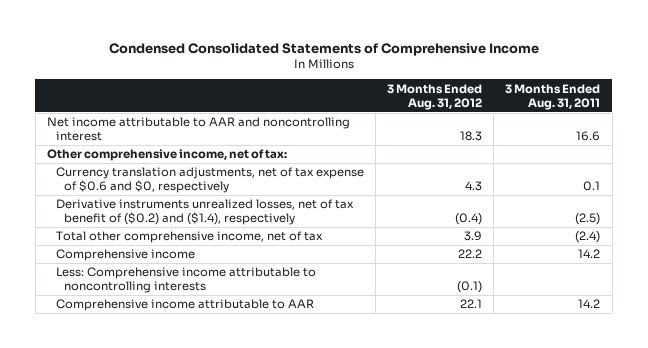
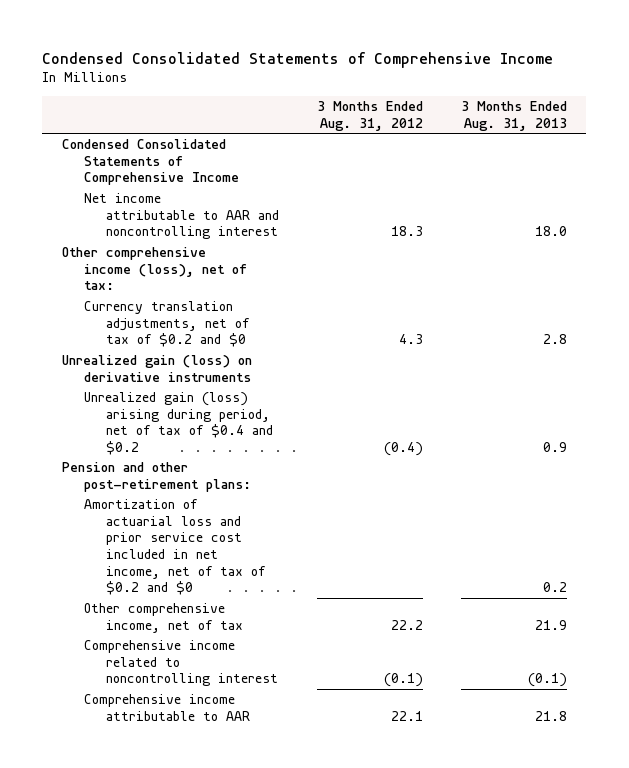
[505,83,601,110] 3 Months Ended Aug. 31, 2011 -> none
none -> [461,101,568,131] 3 Months Ended Aug. 31, 2013
none -> [61,138,239,186] Condensed Consolidated Statements of Comprehensive Income
[55,231,323,244] Total other comprehensive income, net of tax -> none
[47,149,288,162] Other comprehensive income, net of tax: -> [61,246,247,291] Other comprehensive income (loss), net of tax:
[55,167,364,194] Currency translation adjustments, net of tax expense of $0.6 and $0, respectively -> [83,300,250,348] Currency translation adjustments, net of tax of $0.2 and $0
none -> [61,354,252,382] Unrealized gain (loss) on derivative instruments
[55,199,354,226] Derivative instruments unrealized losses, net of tax benefit of ($0.2) and ($1.4), respectively -> [83,391,273,456] Unrealized gain (loss) arising during period, net of tax of $0.4 and $0.2
none -> [61,461,251,492] Pension and other post-retirement plans:
none -> [83,498,266,596] Amortization of actuarial loss and prior service cost included in net income, net of tax of $0.2 and $0
[55,249,195,262] Comprehensive income -> [83,602,243,633] Other comprehensive income, net of tax
[55,267,316,294] Less: Comprehensive income attributable to noncontrolling interests -> [83,639,278,687] Comprehensive income related to noncontrolling interest

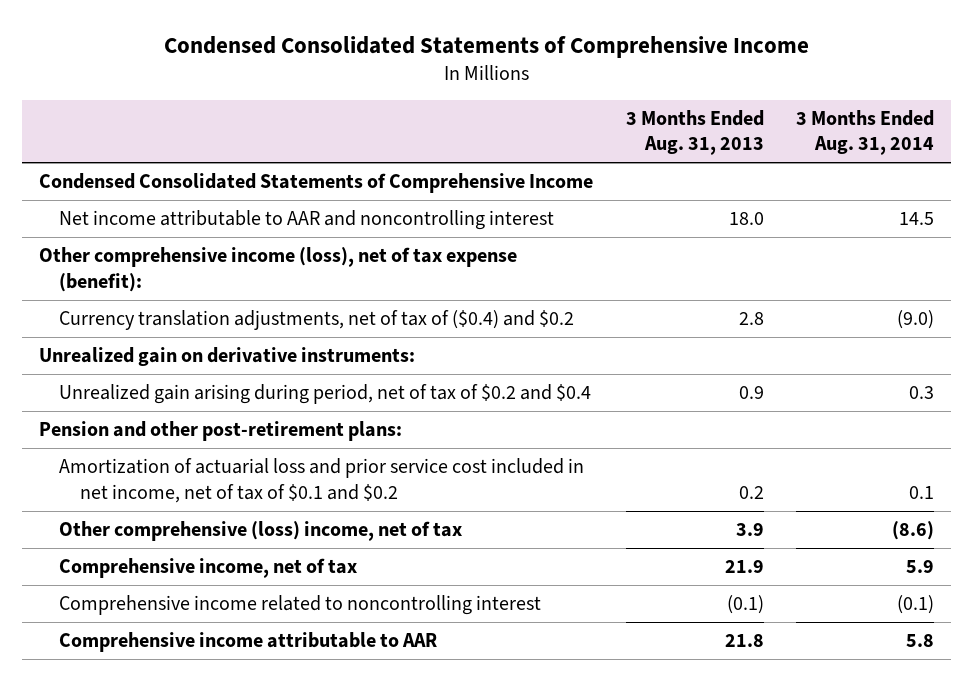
[316,101,423,131] 3 Months Ended Aug. 31, 2012 -> none
none -> [796,109,935,156] 3 Months Ended Aug. 31, 2014
[61,246,247,291] Other comprehensive income (loss), net of tax: -> [38,247,517,292] Other comprehensive income (loss), net of tax expense (benefit):
[83,300,250,348] Currency translation adjustments, net of tax of $0.2 and $0 -> [59,310,575,331] Currency translation adjustments, net of tax of ($0.4) and $0.2
[61,354,252,382] Unrealized gain (loss) on derivative instruments -> [38,347,415,367] Unrealized gain on derivative instruments:
[83,391,273,456] Unrealized gain (loss) arising during period, net of tax of $0.4 and $0.2 -> [59,384,592,405] Unrealized gain arising during period, net of tax of $0.2 and $0.4
[83,498,266,596] Amortization of actuarial loss and prior service cost included in net income, net of tax of $0.2 and $0 -> [59,458,585,503] Amortization of actuarial loss and prior service cost included in net income, net of tax of $0.1 and $0.2
none -> [59,521,463,542] Other comprehensive (loss) income, net of tax
[83,602,243,633] Other comprehensive income, net of tax -> [59,558,358,579] Comprehensive income, net of tax

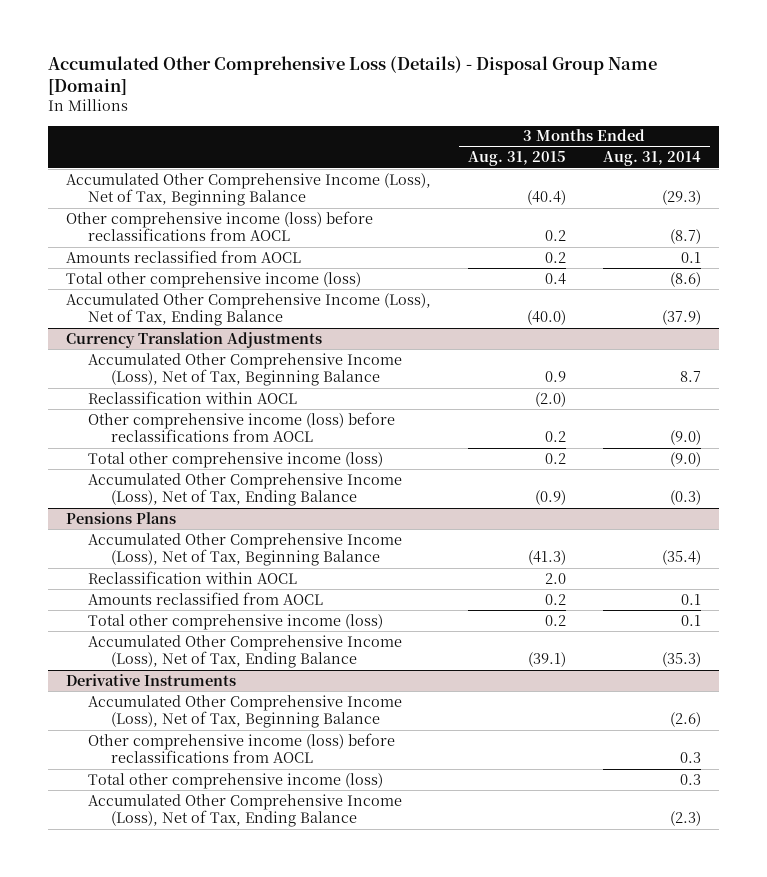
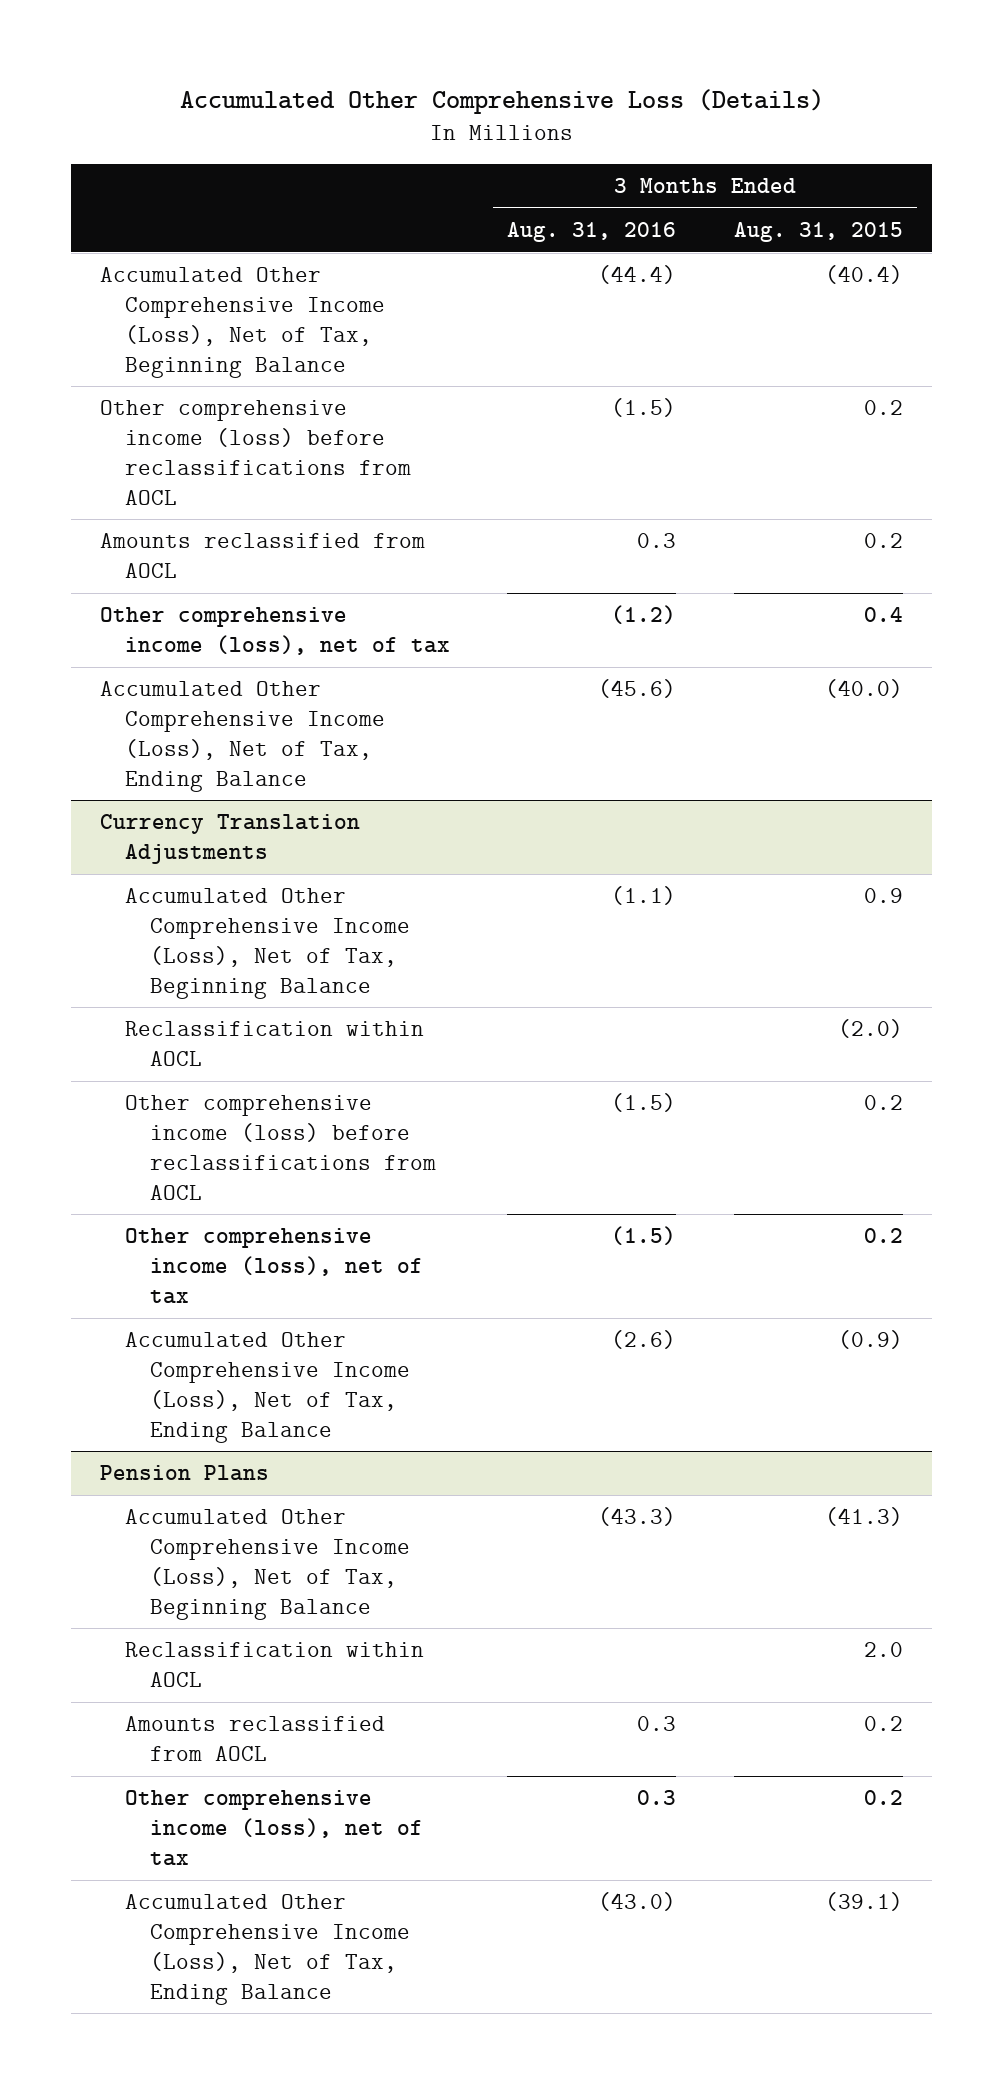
[47,55,657,96] Accumulated Other Comprehensive Loss (Details) - Disposal Group Name [Domain] -> [179,89,824,115] Accumulated Other Comprehensive Loss (Details)
[602,151,701,167] Aug. 31, 2014 -> none
none -> [507,221,677,242] Aug. 31, 2016
[66,271,362,288] Total other comprehensive income (loss) -> [100,607,450,656] Other comprehensive income (loss), net of tax
[88,451,384,468] Total other comprehensive income (loss) -> [124,1228,423,1304] Other comprehensive income (loss), net of tax
[66,511,177,524] Pensions Plans -> [100,1465,270,1482] Pension Plans
[88,613,384,630] Total other comprehensive income (loss) -> [124,1790,423,1866] Other comprehensive income (loss), net of tax
[66,673,237,686] Derivative Instruments -> none
[88,694,403,729] Accumulated Other Comprehensive Income (Loss), Net of Tax, Beginning Balance -> none
[88,732,396,764] Other comprehensive income (loss) before reclassifications from AOCL -> none
[88,772,384,789] Total other comprehensive income (loss) -> none
[88,793,403,828] Accumulated Other Comprehensive Income (Loss), Net of Tax, Ending Balance -> none

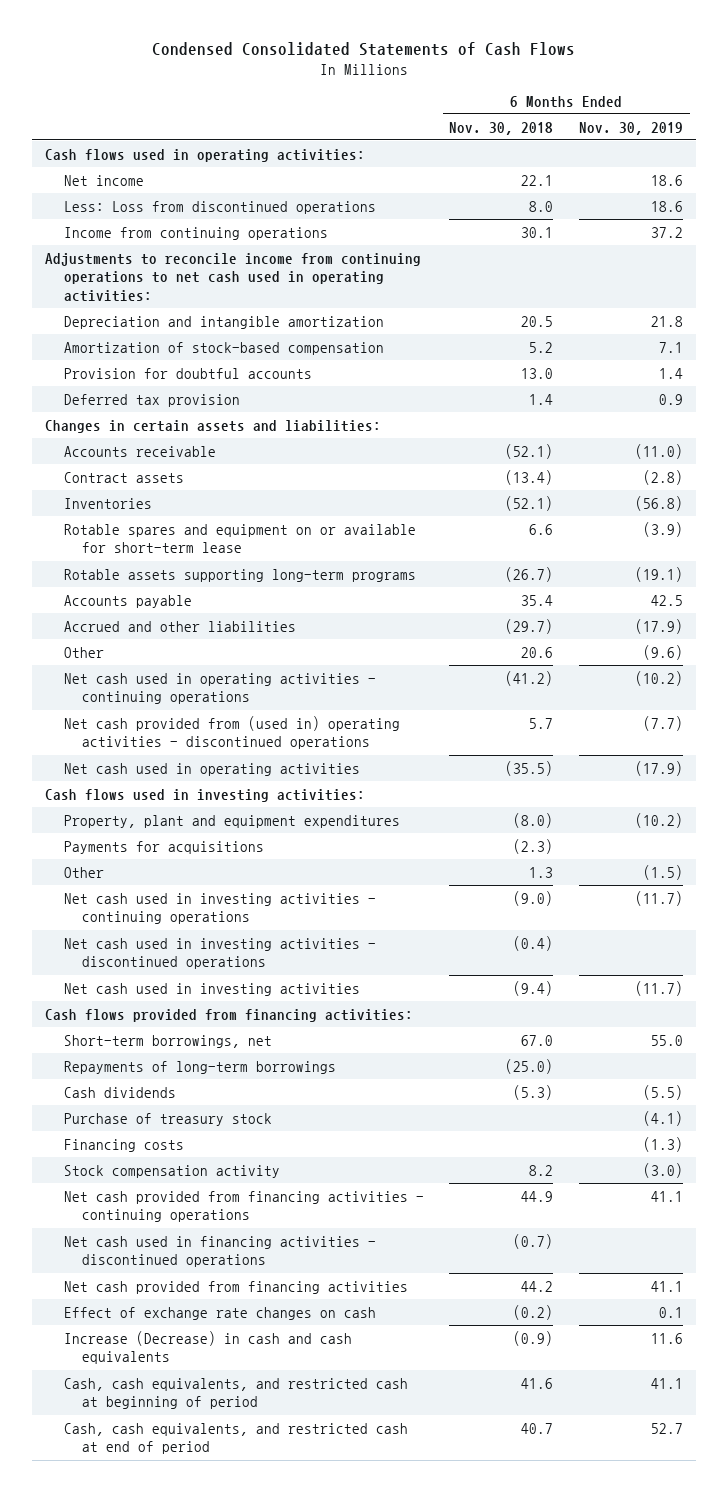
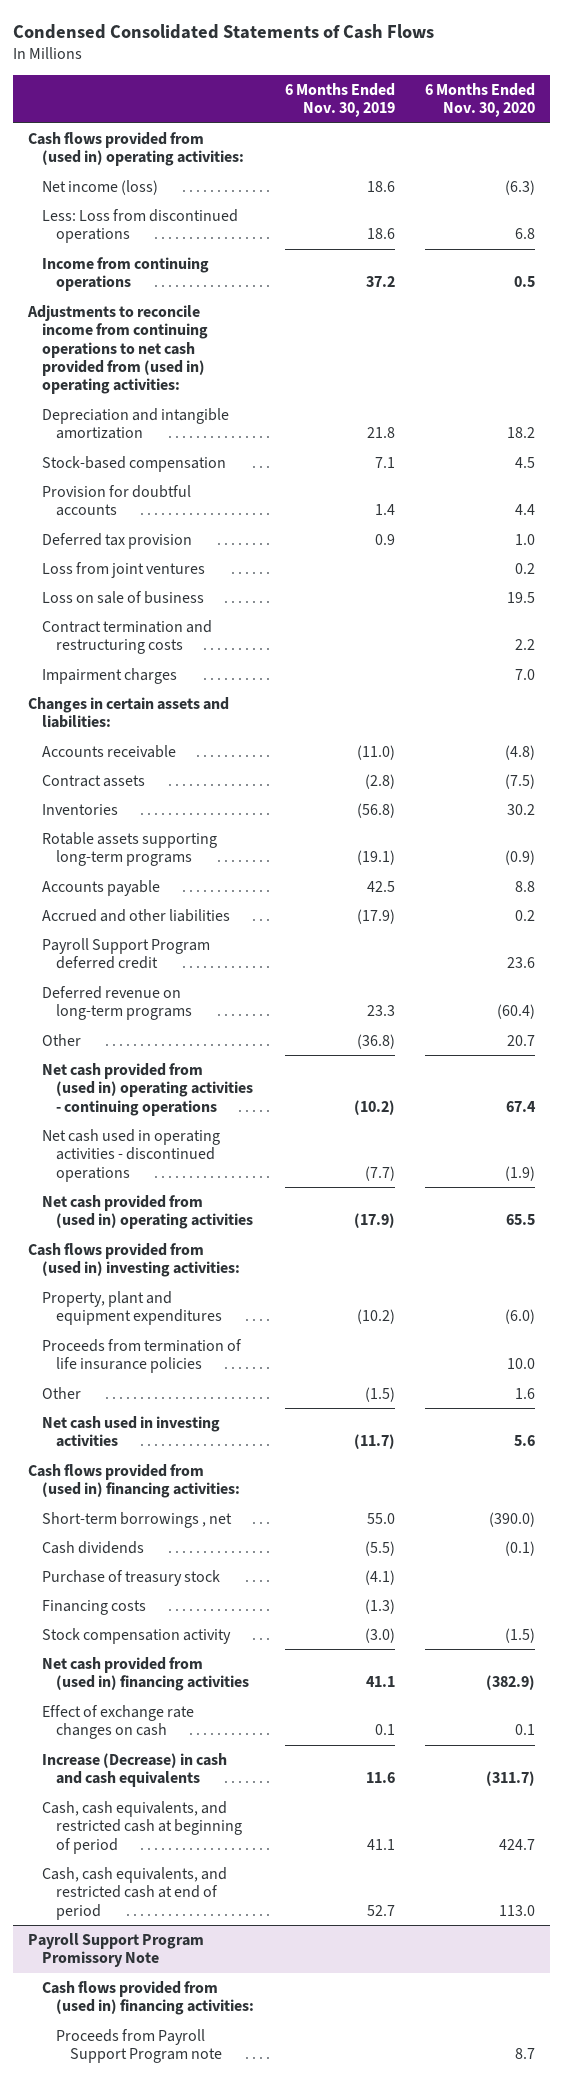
[449,121,554,135] Nov. 30, 2018 -> none
none -> [425,83,536,118] 6 Months Ended Nov. 30, 2020
[44,148,365,162] Cash flows used in operating activities: -> [28,131,245,167] Cash flows provided from (used in) operating activities:
[63,174,144,186] Net income -> [42,179,159,195] Net income (loss)
[44,252,421,302] Adjustments to reconcile income from continuing operations to net cash used in operating activities: -> [27,304,209,395] Adjustments to reconcile income from continuing operations to net cash provided from (used in) operating activities:
[63,341,384,355] Amortization of stock-based compensation -> [42,455,227,472] Stock-based compensation
none -> [42,561,206,578] Loss from joint ventures
none -> [42,590,205,604] Loss on sale of business
none -> [42,619,213,655] Contract termination and restructuring costs
none -> [42,667,178,684] Impairment charges
[63,523,416,554] Rotable spares and equipment on or available for short-term lease -> none
none -> [42,937,211,970] Payroll Support Program deferred credit
none -> [42,985,193,1021] Deferred revenue on long-term programs
[643,644,684,660] (9.6) -> [356,1033,395,1049] (36.8)
[63,672,376,705] Net cash used in operating activities - continuing operations -> [42,1062,254,1116] Net cash provided from (used in) operating activities - continuing operations
[63,715,400,750] Net cash provided from (used in) operating activities - discontinued operations -> [42,1128,221,1182] Net cash used in operating activities - discontinued operations
[63,762,360,776] Net cash used in operating activities -> [42,1194,254,1230] Net cash provided from (used in) operating activities
[44,788,365,802] Cash flows used in investing activities: -> [28,1242,241,1278] Cash flows provided from (used in) investing activities:
[63,840,264,854] Payments for acquisitions -> none
none -> [42,1338,243,1374] Proceeds from termination of life insurance policies
[63,892,376,925] Net cash used in investing activities - continuing operations -> none
[63,937,376,970] Net cash used in investing activities - discontinued operations -> none
[63,1060,336,1074] Repayments of long-term borrowings -> none
[44,1008,413,1022] Cash flows provided from financing activities: -> [28,1463,241,1499] Cash flows provided from (used in) financing activities:
[63,1034,272,1048] Short-term borrowings, net -> [42,1511,233,1528] Short-term borrowings , net
[63,1190,424,1223] Net cash provided from financing activities - continuing operations -> none
[63,1235,376,1268] Net cash used in financing activities - discontinued operations -> none
[63,1280,408,1294] Net cash provided from financing activities -> [42,1656,250,1692] Net cash provided from (used in) financing activities
none -> [28,1932,205,1968] Payroll Support Program Promissory Note
none -> [42,1980,255,2016] Cash flows provided from (used in) financing activities:
none -> [56,2028,223,2064] Proceeds from Payroll Support Program note

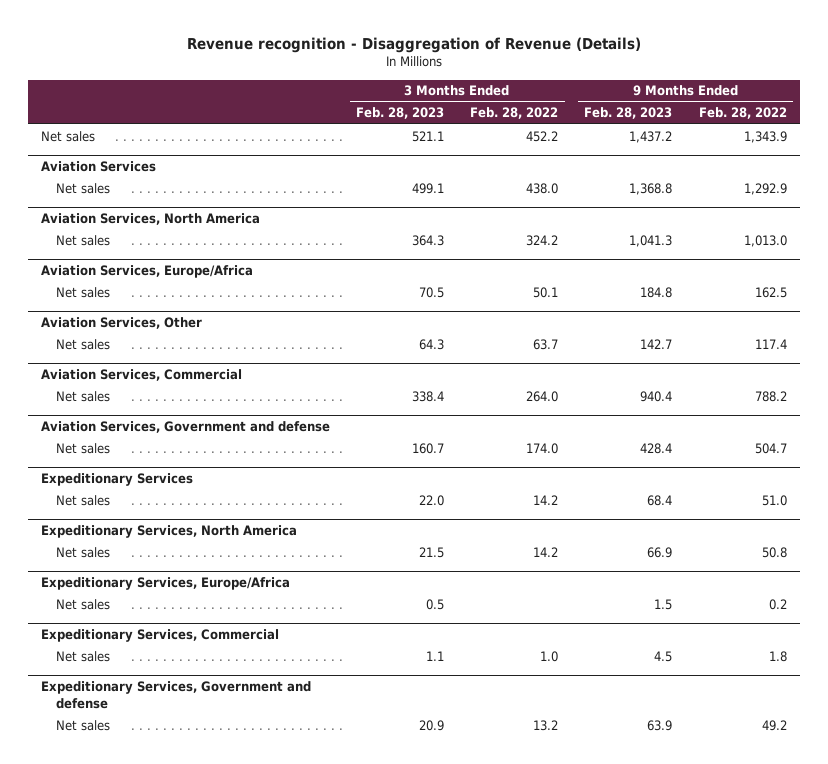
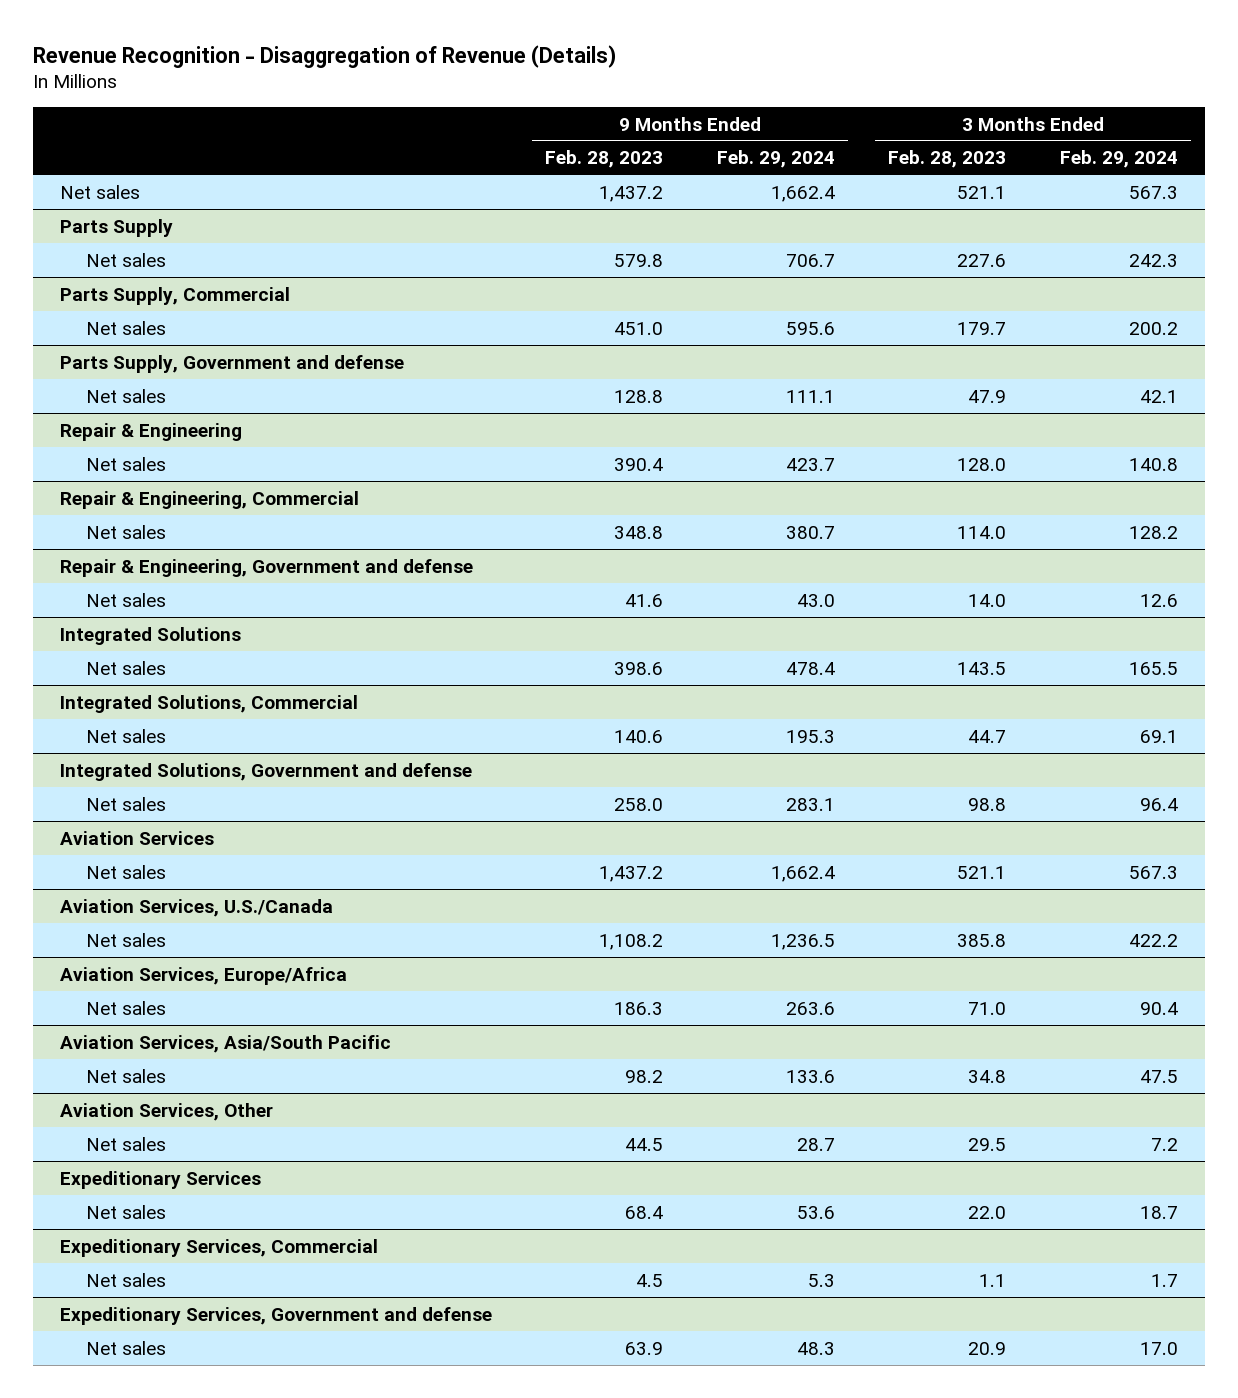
[186,36,641,53] Revenue recognition - Disaggregation of Revenue (Details) -> [33,44,617,68] Revenue Recognition - Disaggregation of Revenue (Details)
[470,107,559,120] Feb. 28, 2022 -> none
[698,107,787,120] Feb. 28, 2022 -> none
none -> [716,150,835,169] Feb. 29, 2024
none -> [1059,150,1178,169] Feb. 29, 2024
none -> [59,218,173,237] Parts Supply
none -> [85,252,166,267] Net sales
none -> [59,286,290,305] Parts Supply, Commercial
none -> [85,320,166,335] Net sales
none -> [59,354,404,373] Parts Supply, Government and defense
none -> [85,388,166,403] Net sales
none -> [59,422,242,441] Repair & Engineering
none -> [85,456,166,471] Net sales
none -> [59,490,359,509] Repair & Engineering, Commercial
none -> [85,524,166,539] Net sales
none -> [59,558,473,577] Repair & Engineering, Government and defense
none -> [85,592,166,607] Net sales
none -> [59,626,241,645] Integrated Solutions
none -> [85,660,166,675] Net sales
none -> [59,694,358,713] Integrated Solutions, Commercial
none -> [85,728,166,743] Net sales
none -> [59,762,472,781] Integrated Solutions, Government and defense
none -> [85,796,166,811] Net sales
[41,213,261,226] Aviation Services, North America -> none
[412,182,445,194] 499.1 -> [957,865,1007,879] 521.1
[629,182,673,195] 1,368.8 -> [599,865,664,882] 1,437.2
none -> [59,898,333,917] Aviation Services, U.S./Canada
[412,234,445,246] 364.3 -> [957,933,1007,947] 385.8
[629,234,673,247] 1,041.3 -> [599,933,664,950] 1,108.2
[419,286,445,298] 70.5 -> [968,1001,1007,1015] 71.0
[640,286,673,298] 184.8 -> [614,1001,664,1015] 186.3
none -> [59,1034,391,1053] Aviation Services, Asia/South Pacific
none -> [85,1068,166,1083] Net sales
[41,369,243,382] Aviation Services, Commercial -> none
[55,390,110,402] Net sales -> none
[41,421,331,434] Aviation Services, Government and defense -> none
[55,442,110,454] Net sales -> none
[419,338,445,350] 64.3 -> [968,1137,1007,1151] 29.5
[640,338,673,349] 142.7 -> [625,1137,664,1151] 44.5
[41,525,298,539] Expeditionary Services, North America -> none
[55,546,110,558] Net sales -> none
[41,577,291,591] Expeditionary Services, Europe/Africa -> none
[55,598,110,610] Net sales -> none

